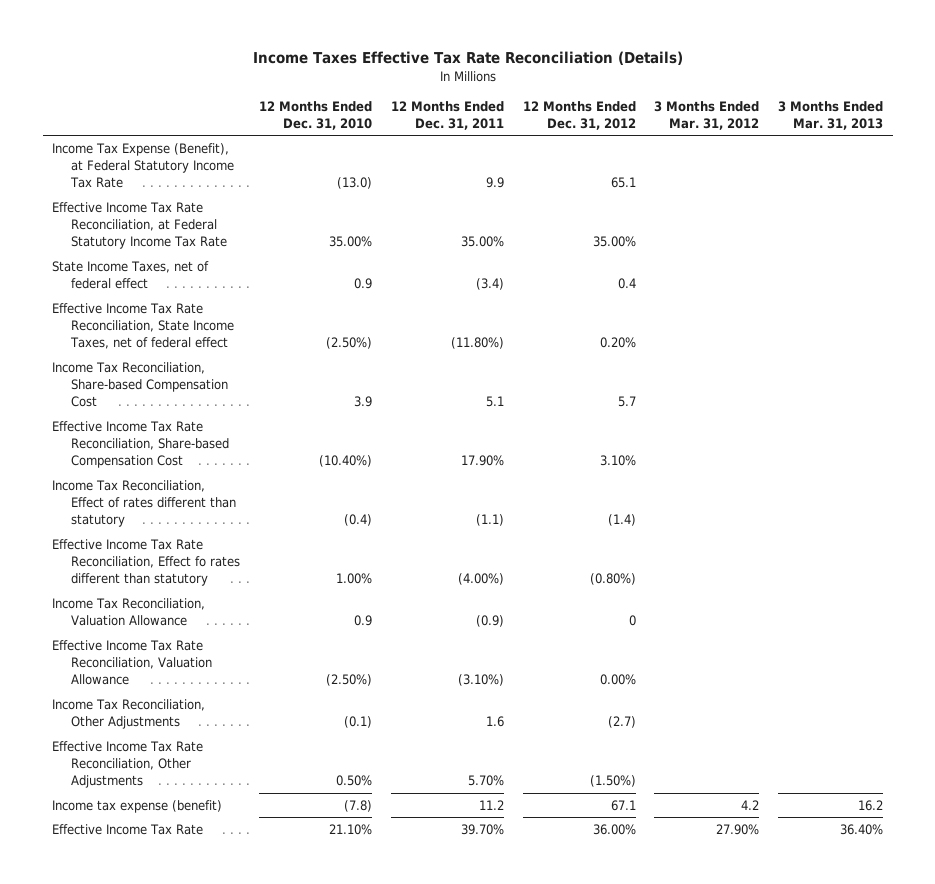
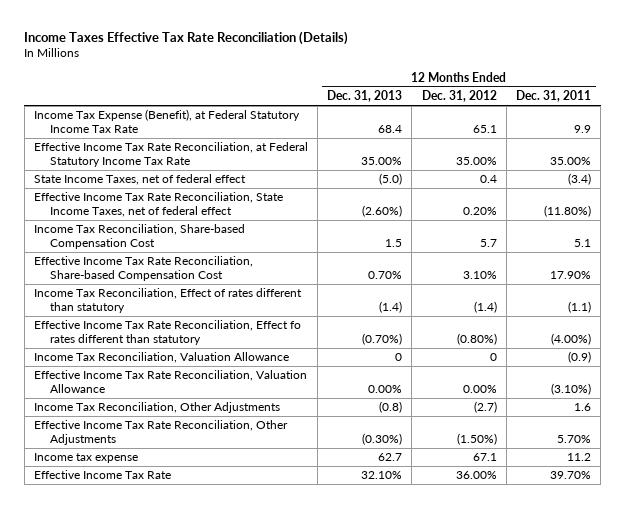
[259,100,373,131] 12 Months Ended Dec. 31, 2010 -> none
[654,100,760,131] 3 Months Ended Mar. 31, 2012 -> none
[778,100,884,131] 3 Months Ended Mar. 31, 2013 -> none
none -> [327,90,403,103] Dec. 31, 2013
[52,800,223,814] Income tax expense (benefit) -> [33,453,138,464] Income tax expense

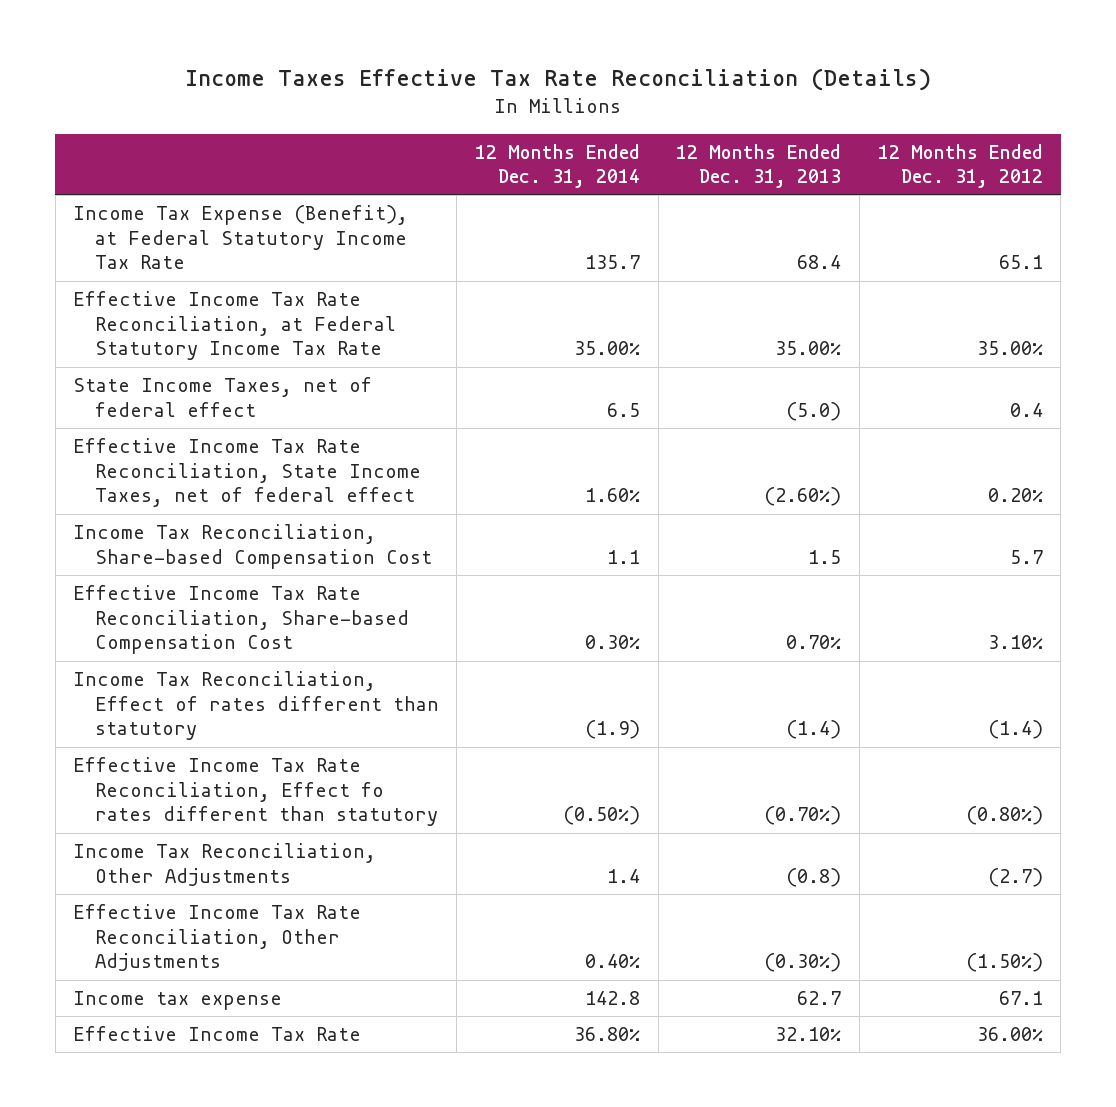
[515,90,591,103] Dec. 31, 2011 -> none
none -> [475,143,641,189] 12 Months Ended Dec. 31, 2014
[33,352,289,364] Income Tax Reconciliation, Valuation Allowance -> none
[33,370,307,394] Effective Income Tax Rate Reconciliation, Valuation Allowance -> none

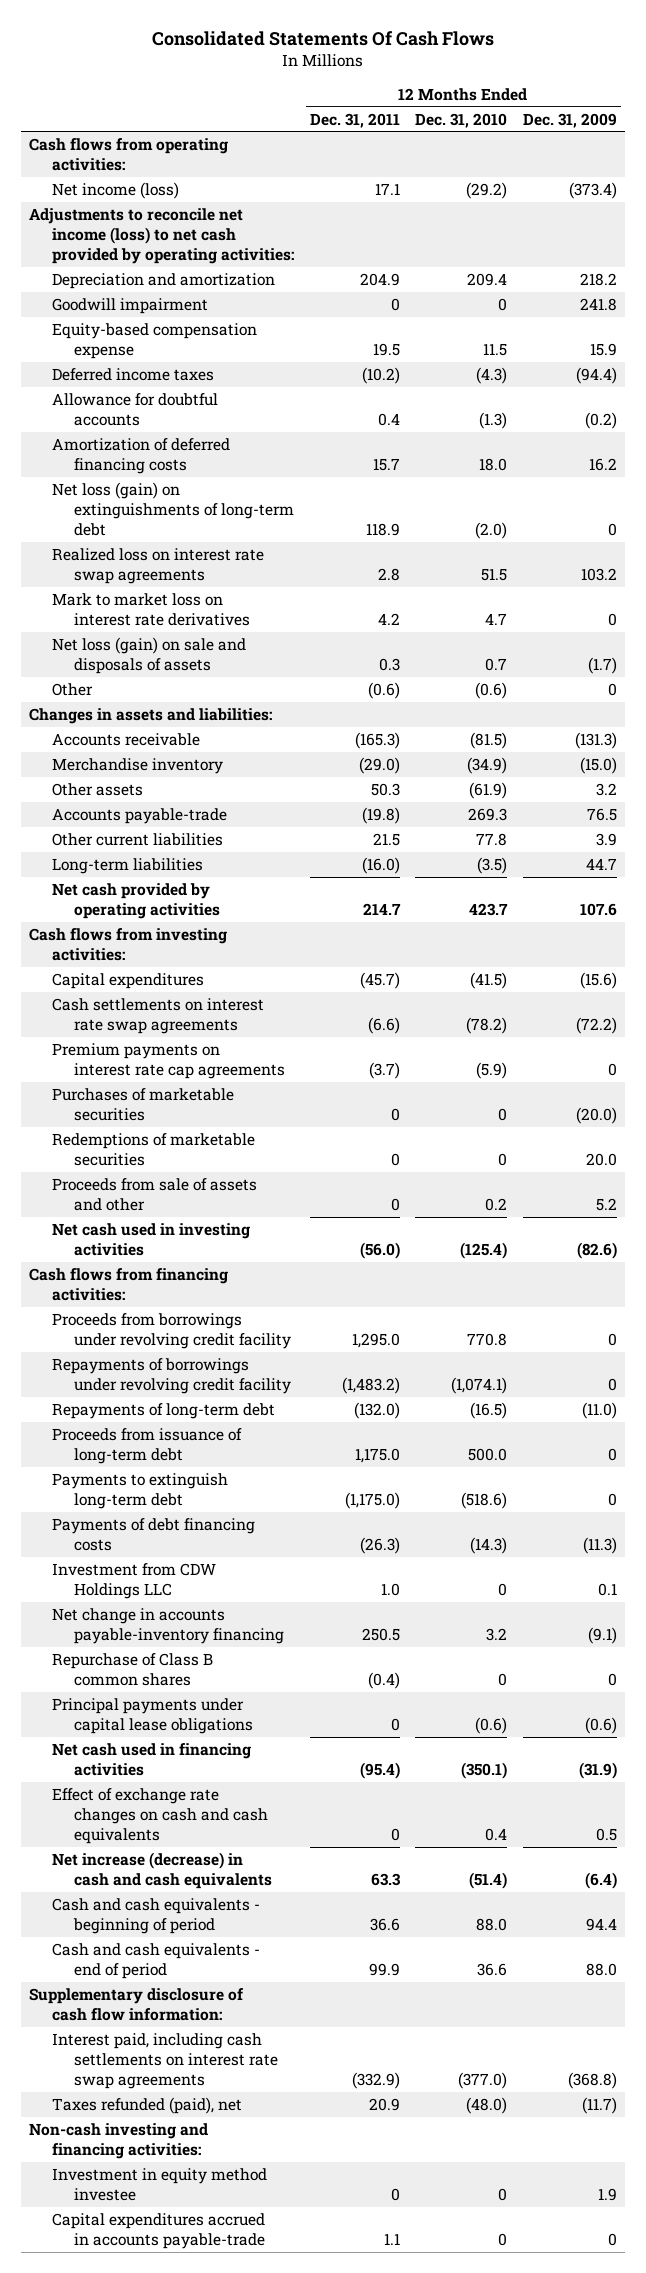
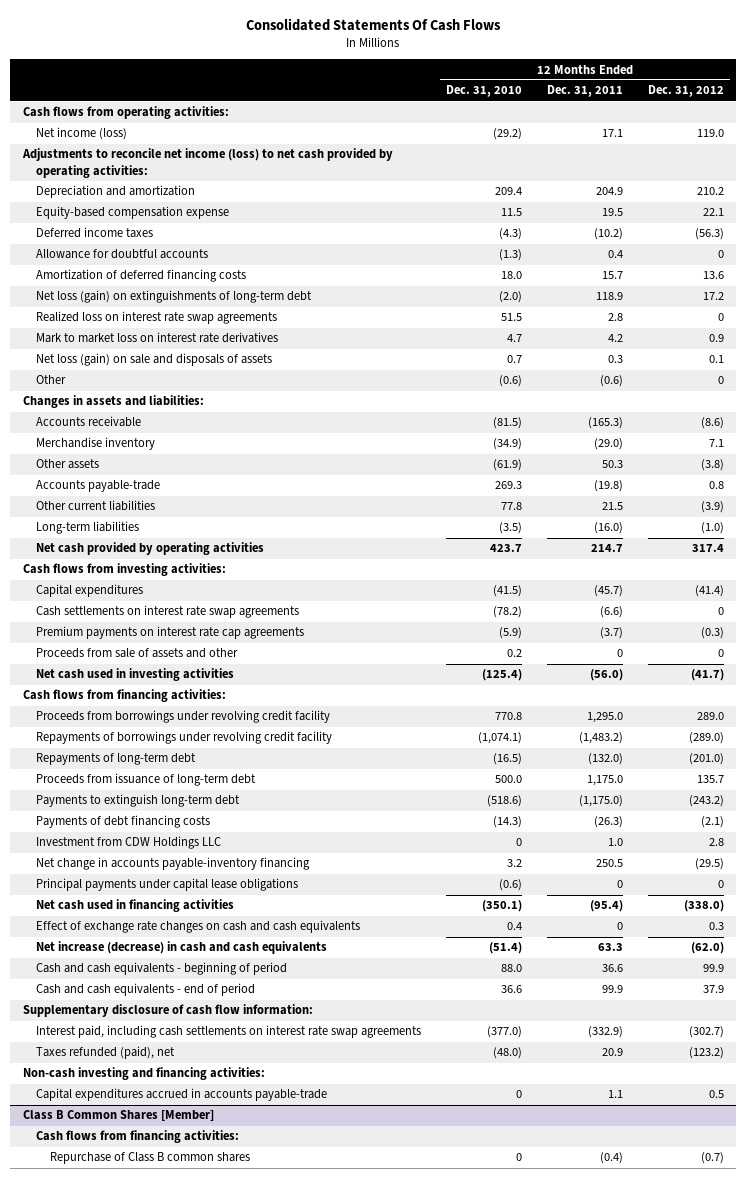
[523,112,618,128] Dec. 31, 2009 -> none
none -> [647,85,724,98] Dec. 31, 2012
[51,298,208,315] Goodwill impairment -> none
[51,1088,234,1122] Purchases of marketable securities -> none
[51,1133,255,1167] Redemptions of marketable securities -> none
[51,1653,213,1687] Repurchase of Class B common shares -> none
[51,2168,267,2202] Investment in equity method investee -> none
none -> [22,1110,214,1122] Class B Common Shares [Member]
none -> [36,1130,240,1144] Cash flows from financing activities:
none -> [50,1152,251,1165] Repurchase of Class B common shares

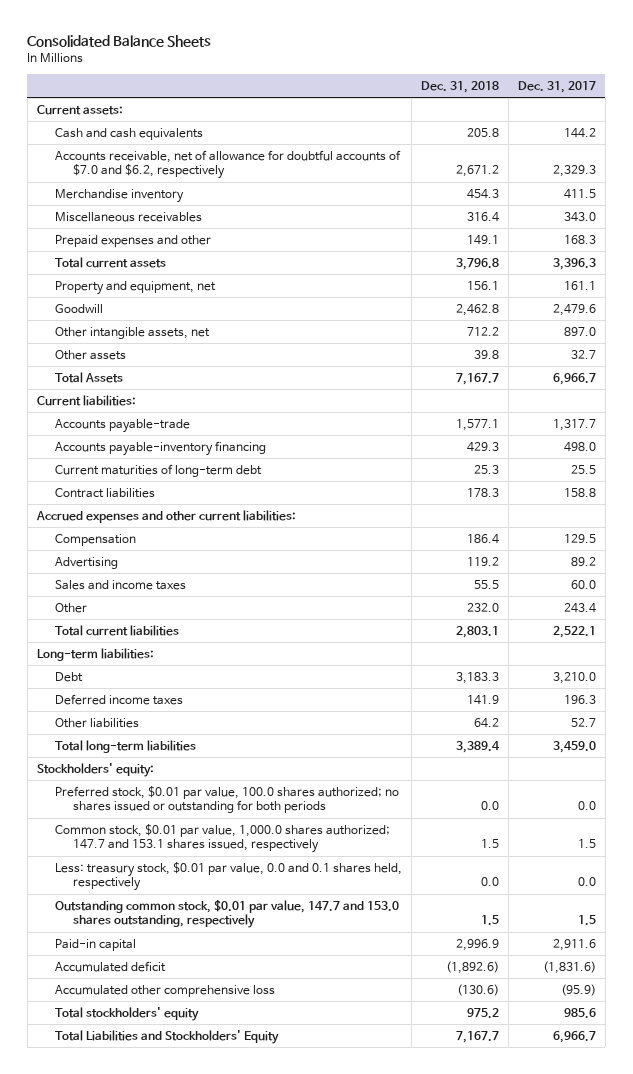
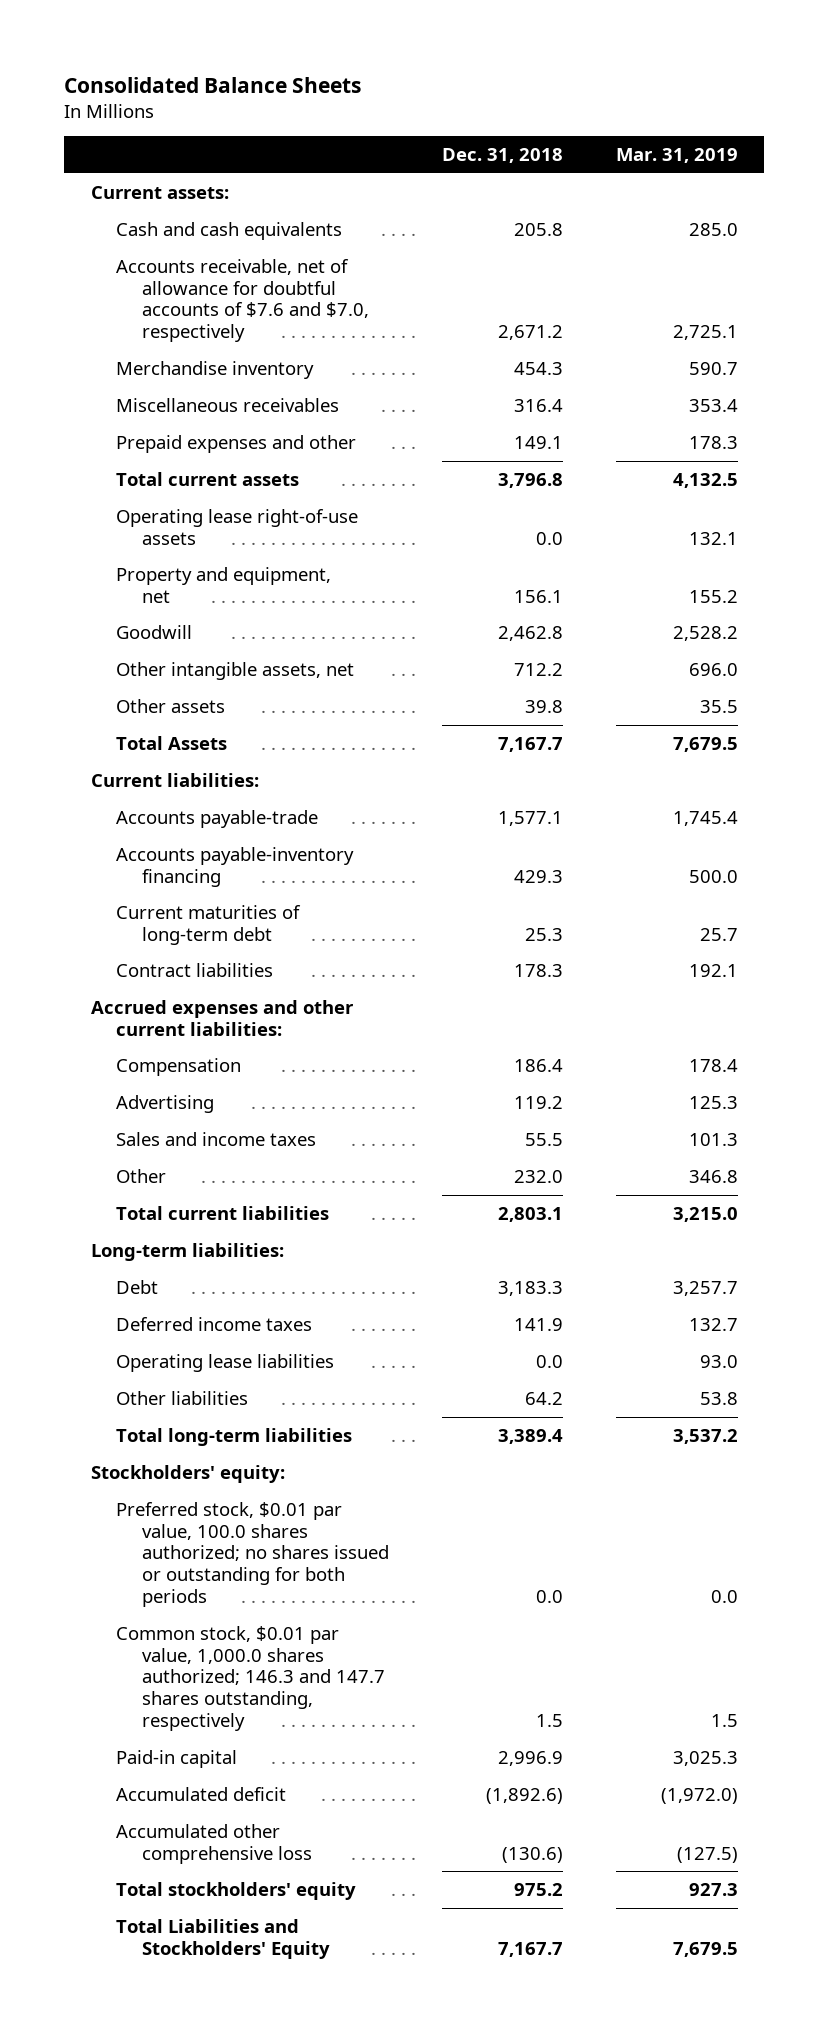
[517,80,596,93] Dec. 31, 2017 -> none
none -> [615,148,738,164] Mar. 31, 2019
[54,149,401,180] Accounts receivable, net of allowance for doubtful accounts of $7.0 and $6.2, respectively -> [116,258,370,343] Accounts receivable, net of allowance for doubtful accounts of $7.6 and $7.0, respectively
none -> [116,508,359,545] Operating lease right-of-use assets
none -> [116,1353,335,1372] Operating lease liabilities
[54,861,402,892] Less: treasury stock, $0.01 par value, 0.0 and 0.1 shares held, respectively -> none
[54,899,399,929] Outstanding common stock, $0.01 par value, 147.7 and 153.0 shares outstanding, respectively -> none
[54,823,390,854] Common stock, $0.01 par value, 1,000.0 shares authorized; 147.7 and 153.1 shares issued, respectively -> [116,1625,386,1731] Common stock, $0.01 par value, 1,000.0 shares authorized; 146.3 and 147.7 shares outstanding, respectively

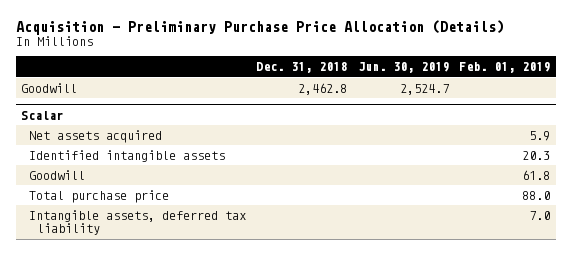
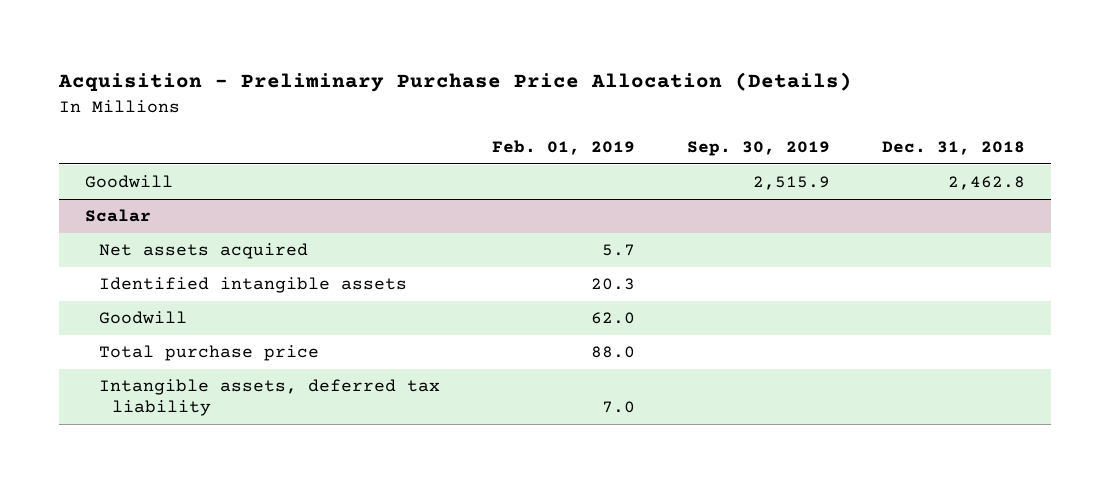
[357,62,449,74] Jun. 30, 2019 -> none
none -> [687,141,831,157] Sep. 30, 2019
[529,130,551,141] 5.9 -> [601,244,635,257] 5.7
[522,169,551,180] 61.8 -> [590,312,635,325] 62.0

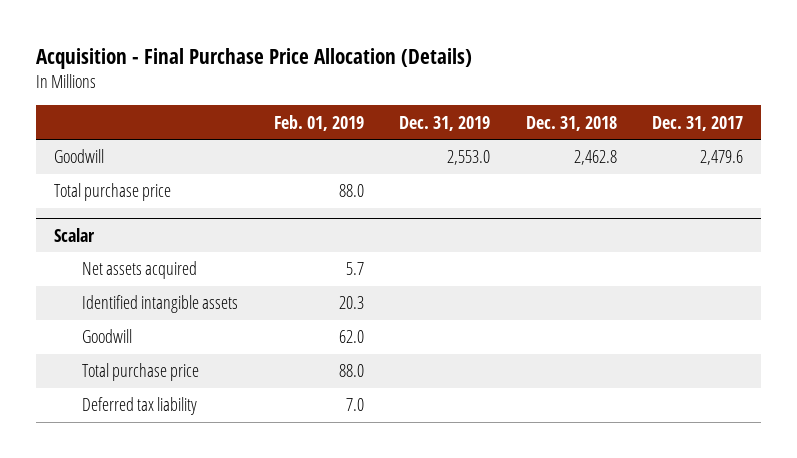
[58,72,853,93] Acquisition - Preliminary Purchase Price Allocation (Details) -> [36,47,473,69] Acquisition - Final Purchase Price Allocation (Details)
[687,141,831,157] Sep. 30, 2019 -> none
none -> [399,115,491,131] Dec. 31, 2019
none -> [652,115,744,131] Dec. 31, 2017
none -> [53,183,171,202] Total purchase price
[98,379,440,417] Intangible assets, deferred tax liability -> [82,397,198,416] Deferred tax liability

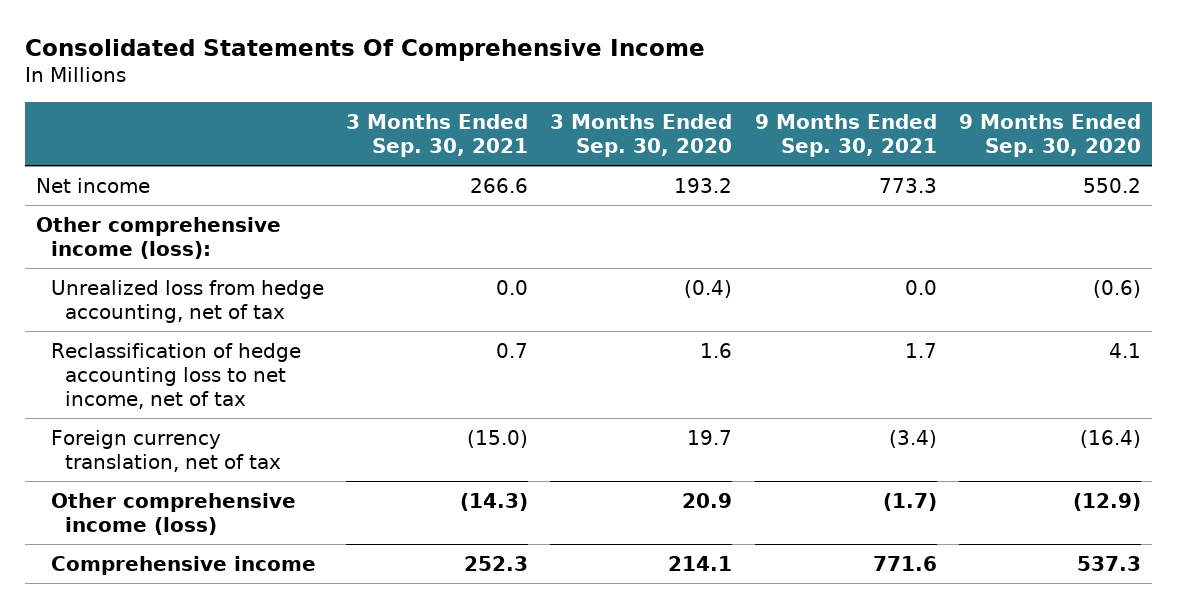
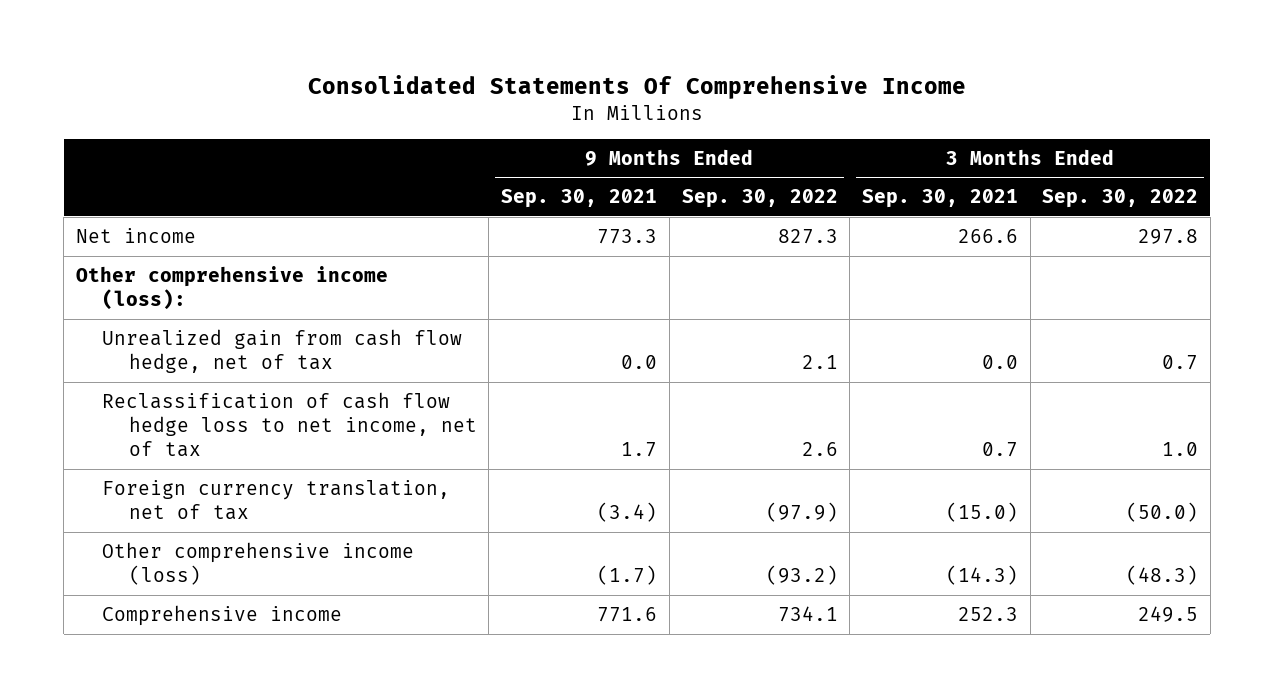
[550,113,733,157] 3 Months Ended Sep. 30, 2020 -> none
[959,113,1142,157] 9 Months Ended Sep. 30, 2020 -> none
none -> [681,189,838,209] Sep. 30, 2022
none -> [1042,189,1199,209] Sep. 30, 2022
[50,279,324,323] Unrealized loss from hedge accounting, net of tax -> [102,328,463,374] Unrealized gain from cash flow hedge, net of tax
[50,342,301,409] Reclassification of hedge accounting loss to net income, net of tax -> [102,391,477,458] Reclassification of cash flow hedge loss to net income, net of tax

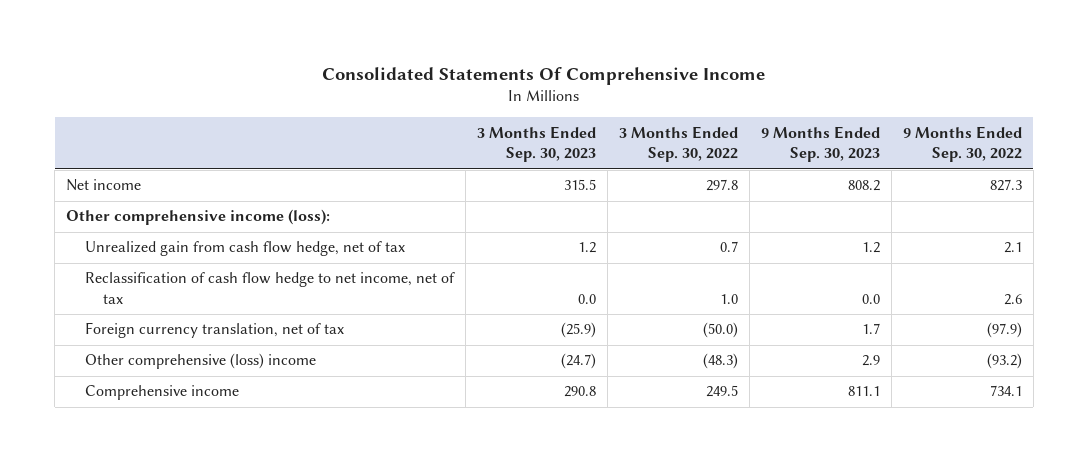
[501,189,658,209] Sep. 30, 2021 -> none
[861,189,1018,209] Sep. 30, 2021 -> none
none -> [476,125,596,163] 3 Months Ended Sep. 30, 2023
none -> [760,125,880,163] 9 Months Ended Sep. 30, 2023
[102,391,477,458] Reclassification of cash flow hedge loss to net income, net of tax -> [84,272,455,305] Reclassification of cash flow hedge to net income, net of tax
[102,541,415,586] Other comprehensive income (loss) -> [84,353,316,370] Other comprehensive (loss) income

